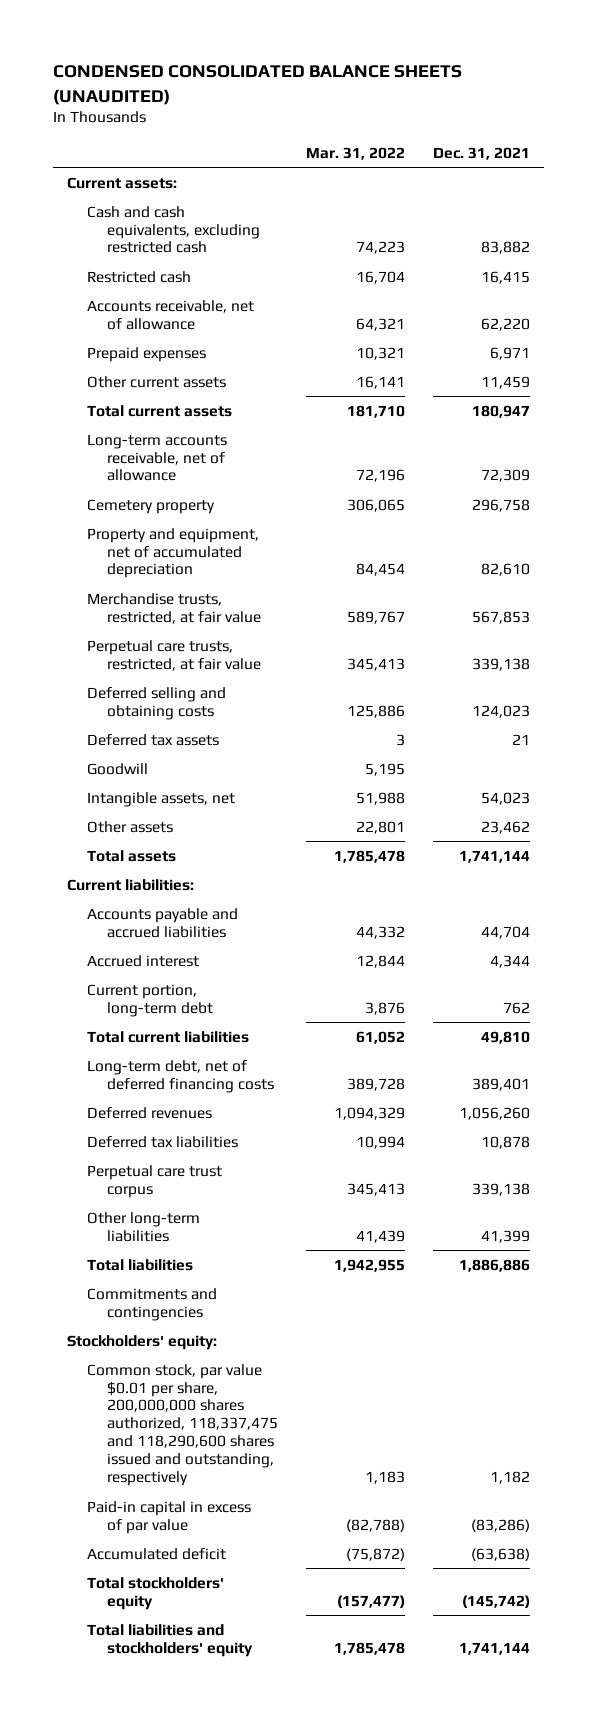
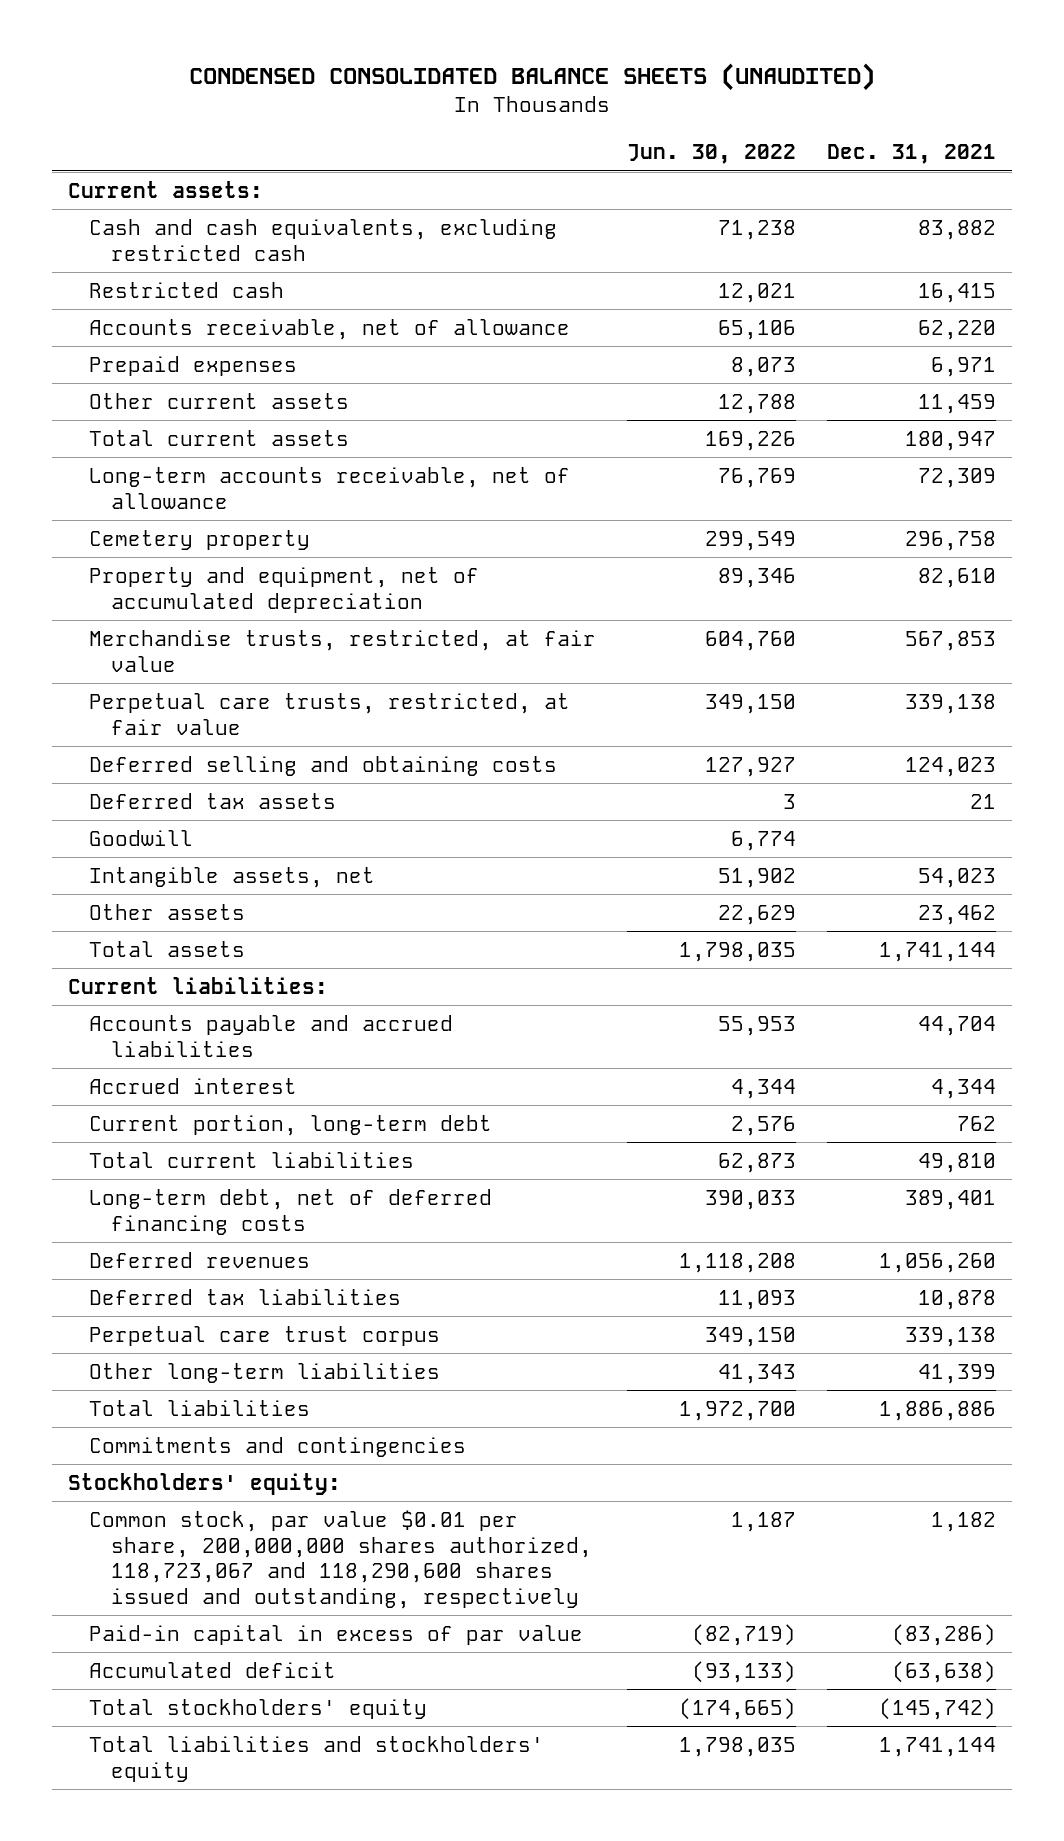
[305,146,405,160] Mar. 31, 2022 -> none
none -> [627,144,797,165] Jun. 30, 2022
[87,1363,279,1486] Common stock, par value $0.01 per share, 200,000,000 shares authorized, 118,337,475 and 118,290,600 shares issued and outstanding, respectively -> [89,1509,592,1609] Common stock, par value $0.01 per share, 200,000,000 shares authorized, 118,723,067 and 118,290,600 shares issued and outstanding, respectively

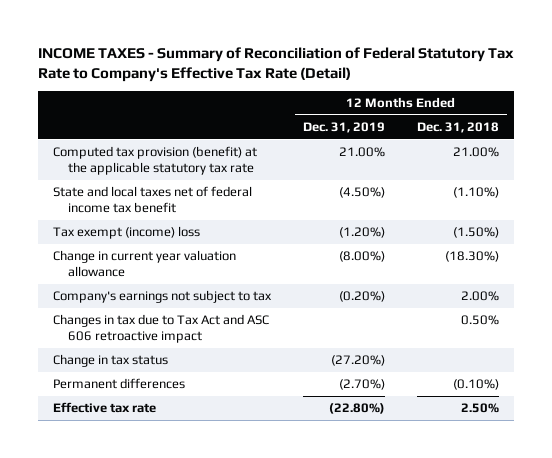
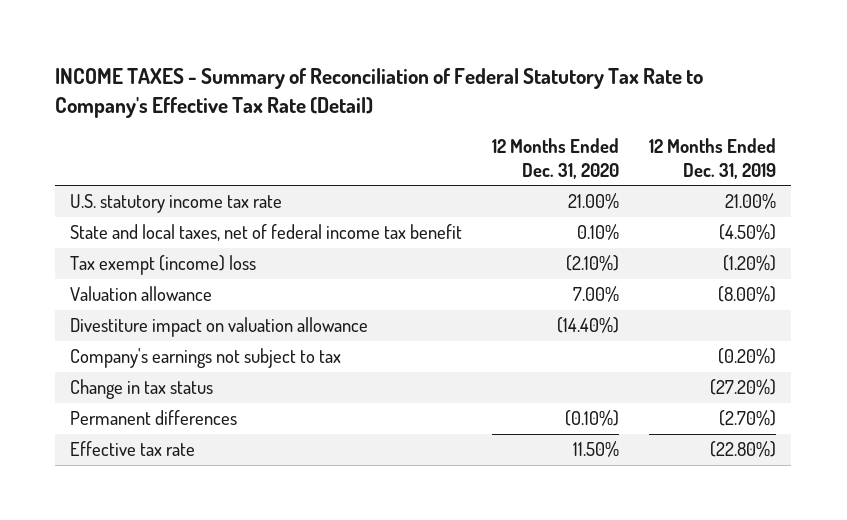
[416,121,499,133] Dec. 31, 2018 -> none
none -> [492,138,620,179] 12 Months Ended Dec. 31, 2020
[53,146,258,176] Computed tax provision (benefit) at the applicable statutory tax rate -> [70,194,283,214] U.S. statutory income tax rate
[53,186,253,214] State and local taxes net of federal income tax benefit -> [70,224,463,242] State and local taxes, net of federal income tax benefit
[53,250,237,278] Change in current year valuation allowance -> [70,286,213,302] Valuation allowance
none -> [70,317,369,338] Divestiture impact on valuation allowance
[53,314,270,344] Changes in tax due to Tax Act and ASC 606 retroactive impact -> none

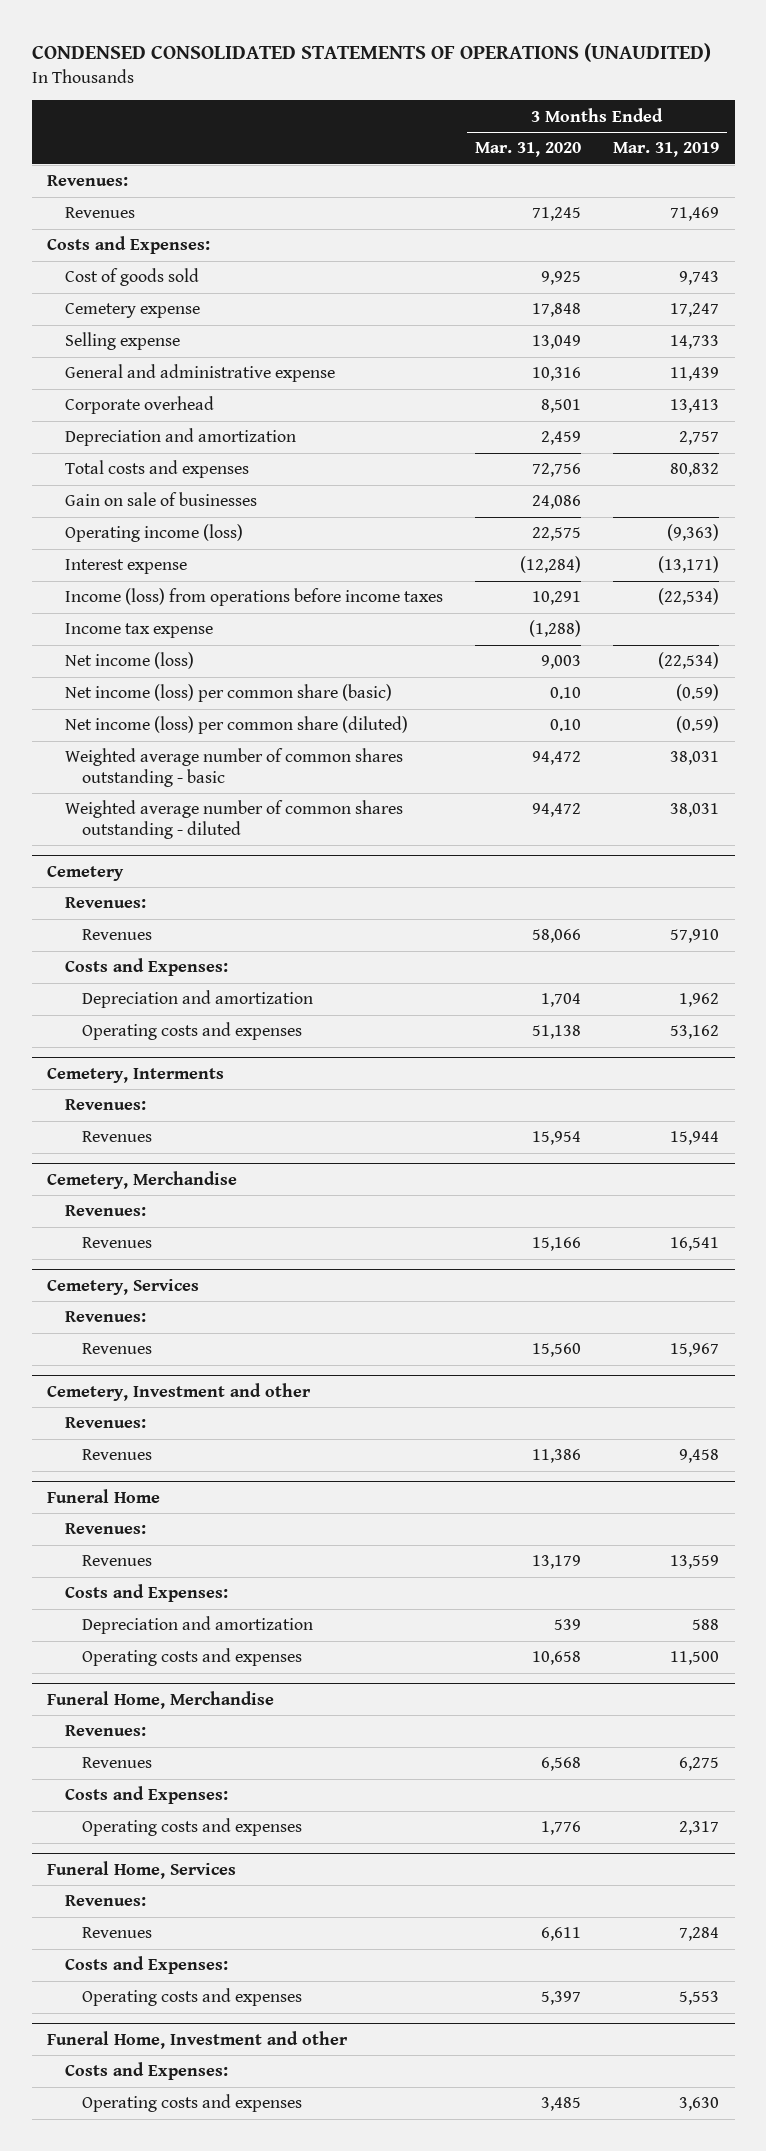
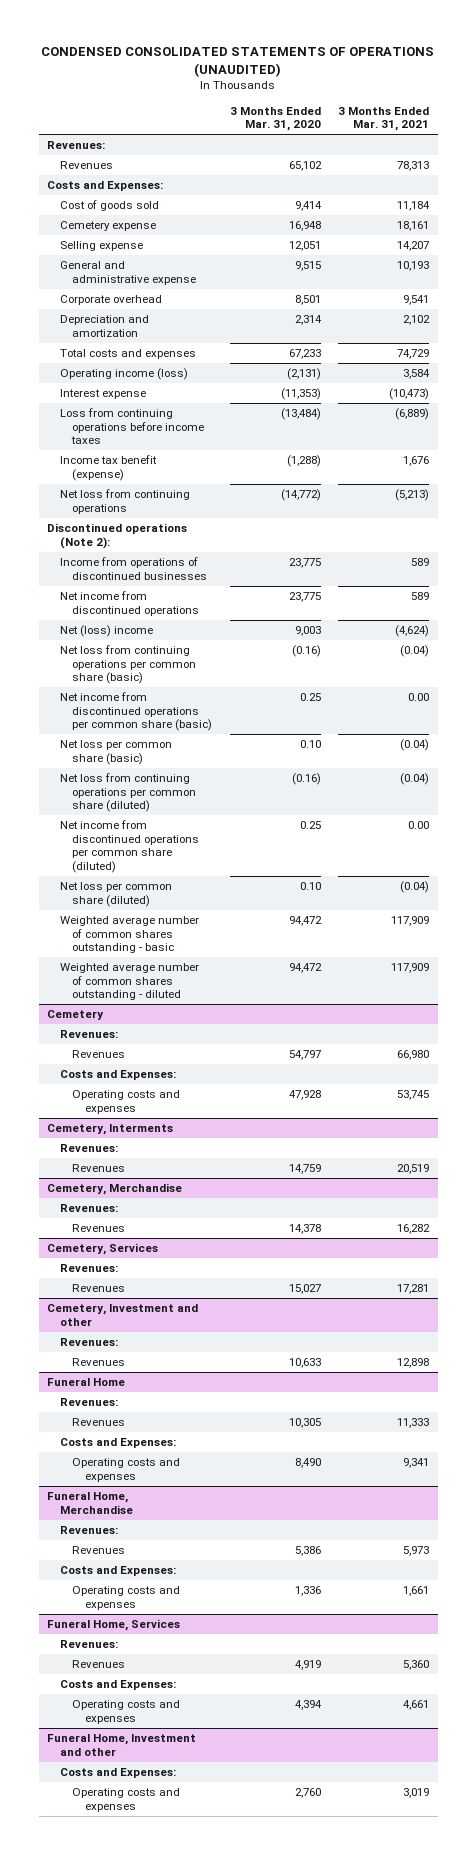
[612,142,719,158] Mar. 31, 2019 -> none
none -> [337,106,429,132] 3 Months Ended Mar. 31, 2021
[531,207,581,222] 71,245 -> [288,161,322,172] 65,102
[540,271,581,286] 9,925 -> [294,201,322,212] 9,414
[531,303,581,318] 17,848 -> [288,221,321,232] 16,948
[531,335,581,350] 13,049 -> [288,241,321,252] 12,051
[531,367,581,382] 10,316 -> [294,261,321,272] 9,515
[64,492,257,507] Gain on sale of businesses -> none
[540,431,581,446] 2,459 -> [294,315,322,326] 2,314
[531,463,581,478] 72,756 -> [288,349,321,360] 67,233
[531,527,581,542] 22,575 -> [286,368,321,381] (2,131)
[519,556,581,574] (12,284) -> [280,388,321,401] (11,353)
[64,588,443,607] Income (loss) from operations before income taxes -> [59,408,205,445] Loss from continuing operations before income taxes
[531,591,581,606] 10,291 -> [280,408,321,421] (13,484)
[64,623,213,639] Income tax expense -> [59,455,157,481] Income tax benefit (expense)
none -> [59,489,190,514] Net loss from continuing operations
none -> [47,523,188,549] Discontinued operations (Note 2):
none -> [59,557,208,580] Income from operations of discontinued businesses
none -> [59,591,200,616] Net income from discontinued operations
[64,652,194,670] Net income (loss) -> [59,625,153,638] Net (loss) income
none -> [59,645,197,685] Net loss from continuing operations per common share (basic)
none -> [59,692,213,732] Net income from discontinued operations per common share (basic)
[64,684,392,703] Net income (loss) per common share (basic) -> [59,740,172,765] Net loss per common share (basic)
none -> [59,773,197,813] Net loss from continuing operations per common share (diluted)
none -> [59,820,200,873] Net income from discontinued operations per common share (diluted)
[64,716,408,735] Net income (loss) per common share (diluted) -> [59,882,172,907] Net loss per common share (diluted)
[531,929,581,944] 58,066 -> [288,1050,321,1061] 54,797
[82,990,314,1009] Depreciation and amortization -> none
[531,1025,581,1040] 51,138 -> [288,1090,321,1101] 47,928
[531,1131,581,1146] 15,954 -> [288,1164,321,1175] 14,759
[531,1237,581,1252] 15,166 -> [288,1224,321,1235] 14,378
[531,1343,581,1358] 15,560 -> [288,1284,321,1295] 15,027
[531,1449,581,1464] 11,386 -> [288,1358,321,1369] 10,633
[531,1555,581,1570] 13,179 -> [288,1418,321,1429] 10,305
[82,1616,314,1635] Depreciation and amortization -> none
[531,1651,581,1666] 10,658 -> [294,1458,321,1469] 8,490
[540,1757,581,1772] 6,568 -> [294,1546,321,1557] 5,386
[540,1821,581,1836] 1,776 -> [294,1586,321,1597] 1,336
[540,1927,581,1942] 6,611 -> [294,1660,321,1671] 4,919
[540,1991,581,2006] 5,397 -> [294,1700,322,1711] 4,394
[540,2097,581,2112] 3,485 -> [294,1788,321,1799] 2,760

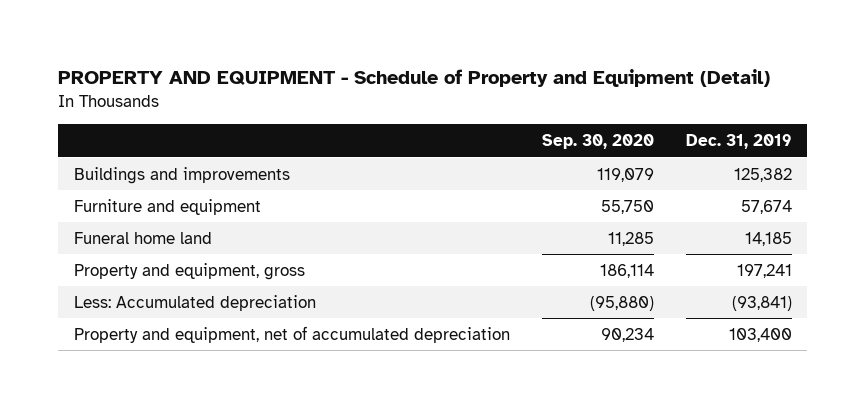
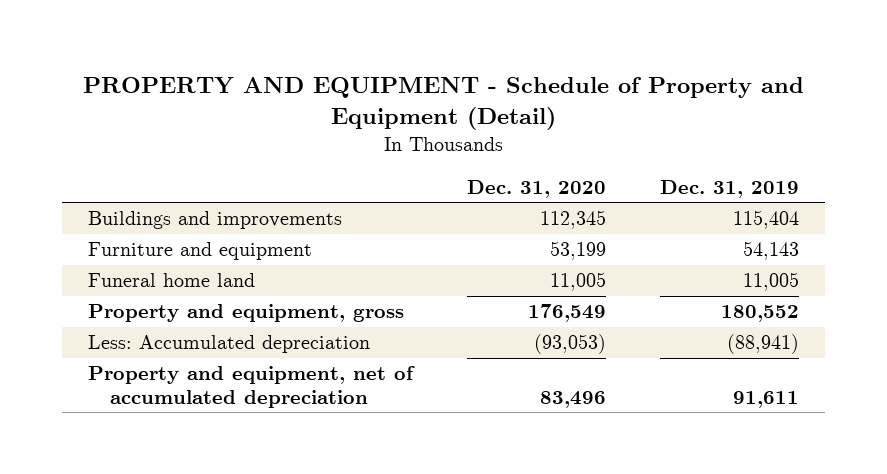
[541,134,654,150] Sep. 30, 2020 -> none
none -> [467,179,607,198] Dec. 31, 2020
[733,167,792,182] 125,382 -> [732,210,799,230] 115,404
[740,199,792,214] 57,674 -> [742,241,799,261] 54,143
[744,231,792,246] 14,185 -> [742,272,799,292] 11,005
[736,263,792,278] 197,241 -> [720,305,799,323] 180,552
[731,295,792,311] (93,841) -> [726,334,799,355] (88,941)
[728,327,792,342] 103,400 -> [732,390,799,408] 91,611

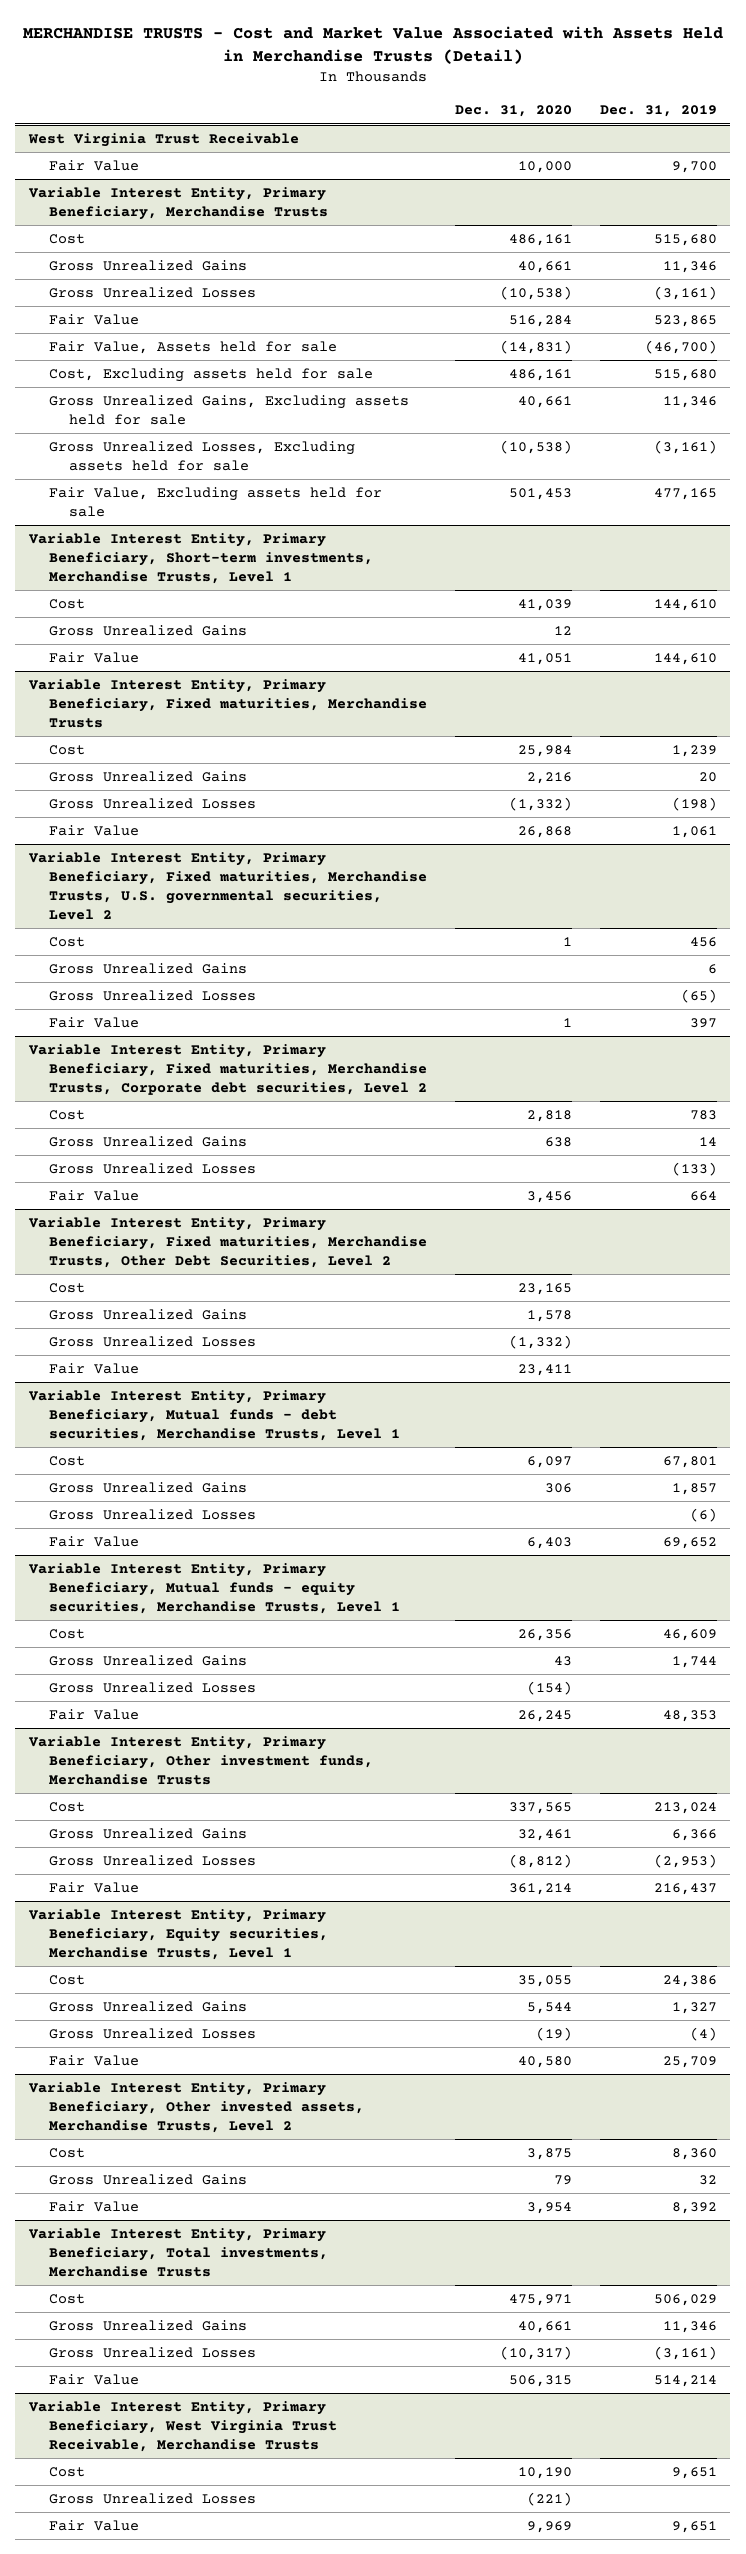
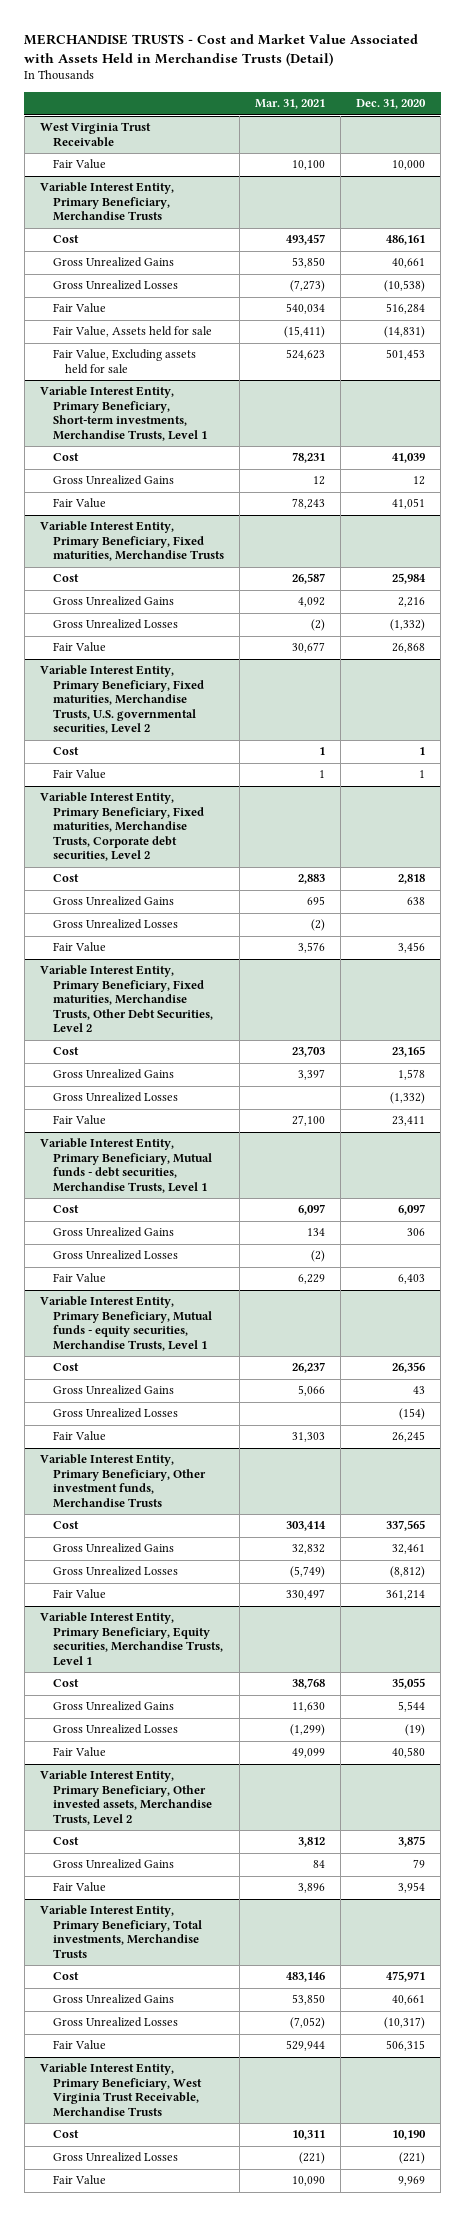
[599,105,717,118] Dec. 31, 2019 -> none
none -> [254,99,325,110] Mar. 31, 2021
[49,367,374,382] Cost, Excluding assets held for sale -> none
[49,394,410,426] Gross Unrealized Gains, Excluding assets held for sale -> none
[49,440,356,472] Gross Unrealized Losses, Excluding assets held for sale -> none
[49,962,248,974] Gross Unrealized Gains -> none
[49,989,257,1001] Gross Unrealized Losses -> none

